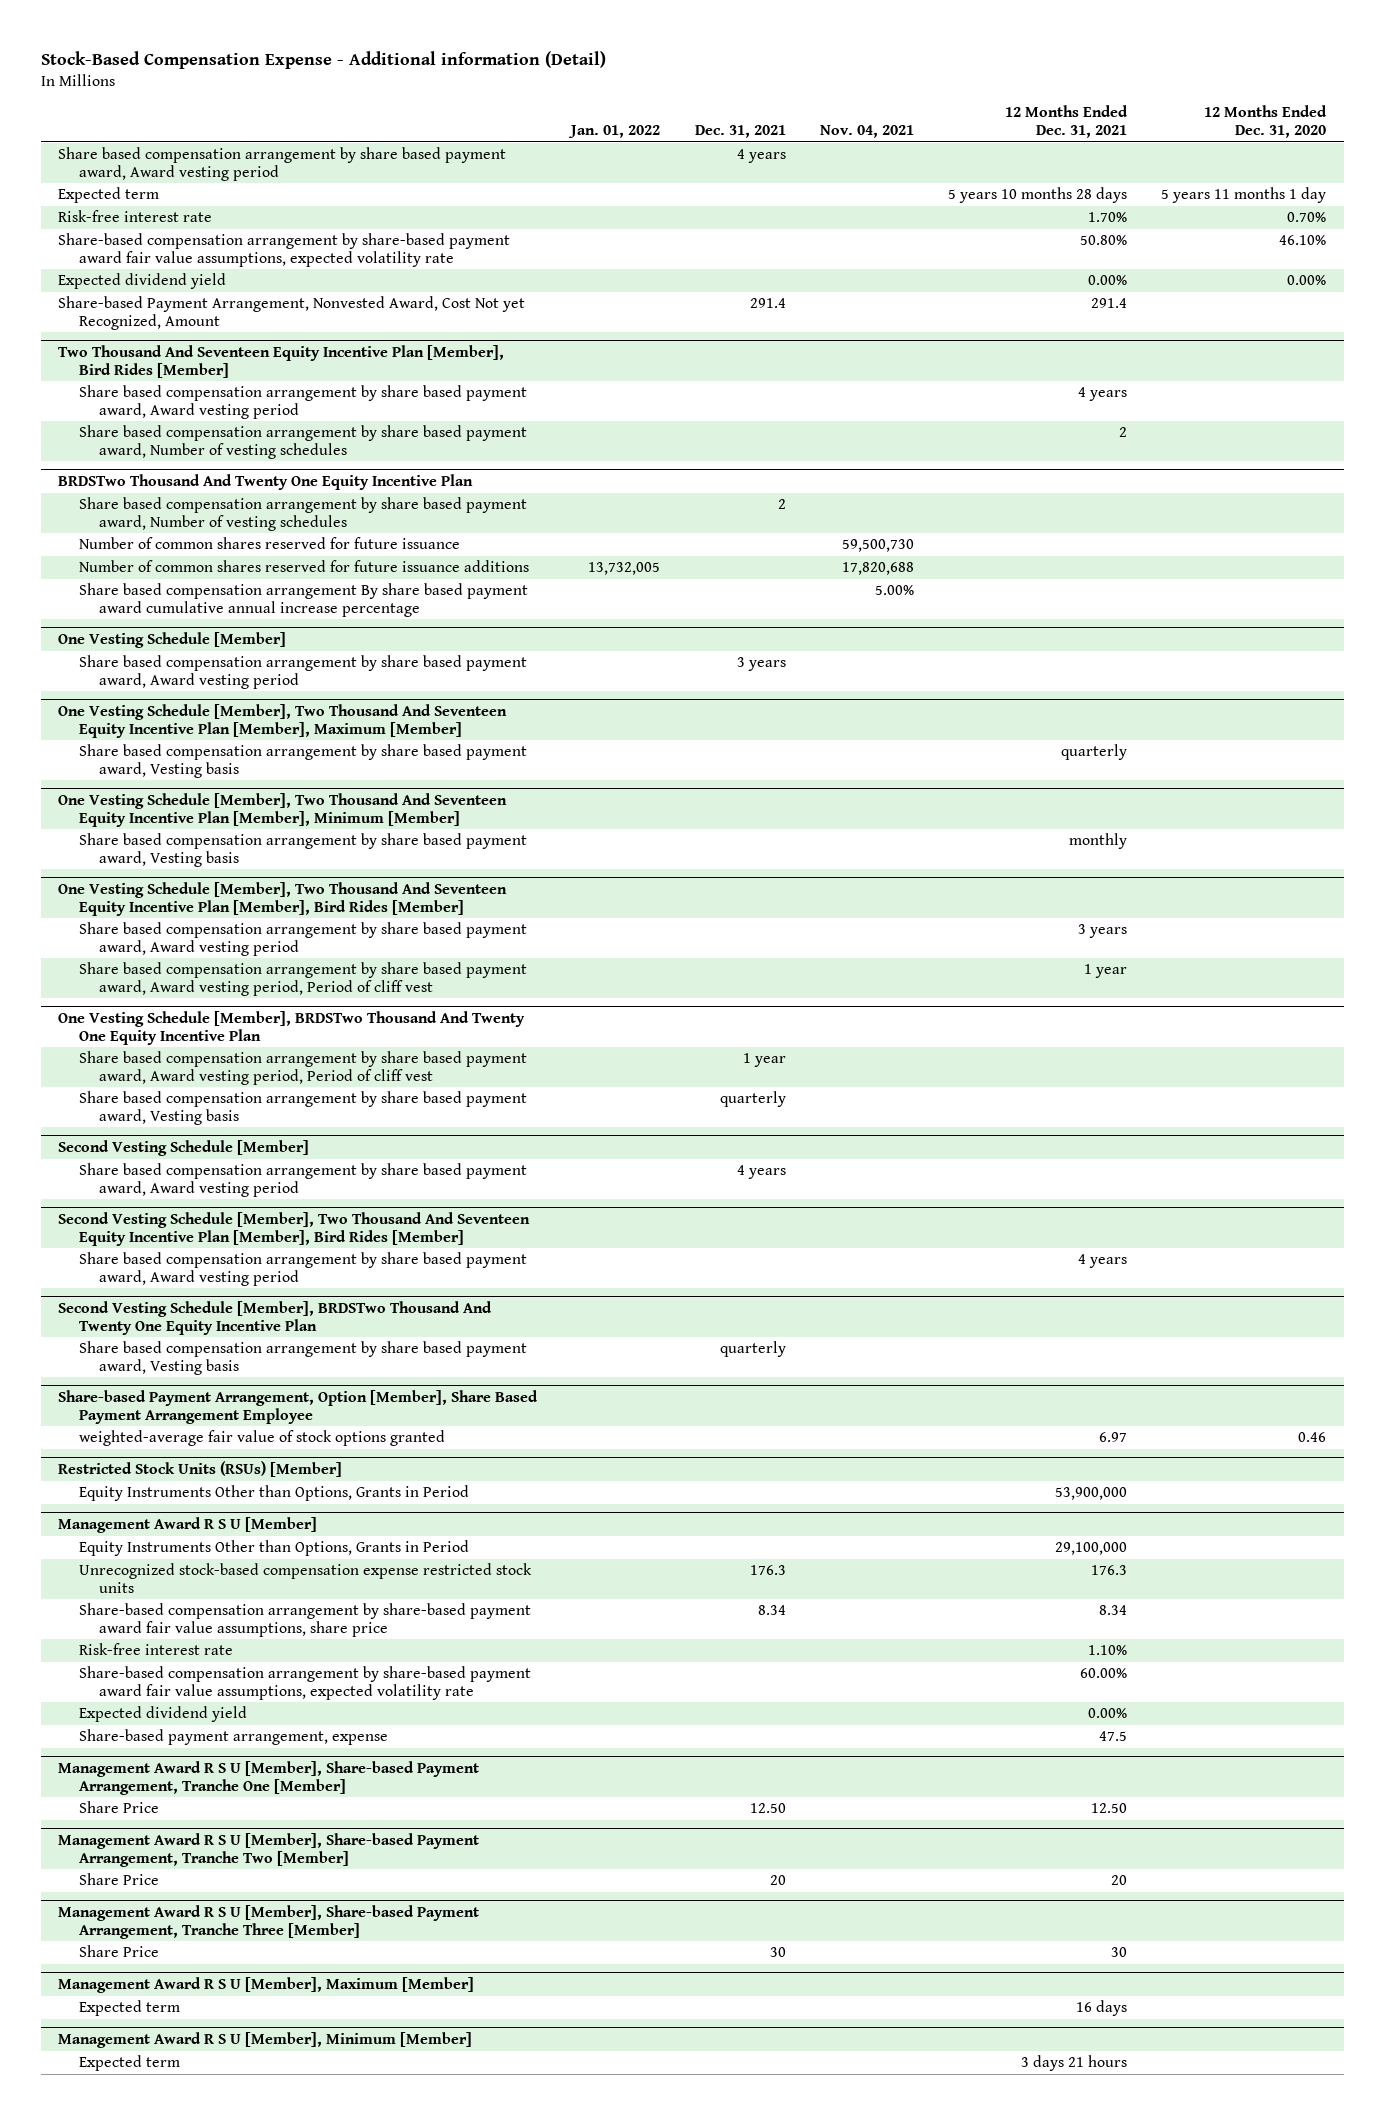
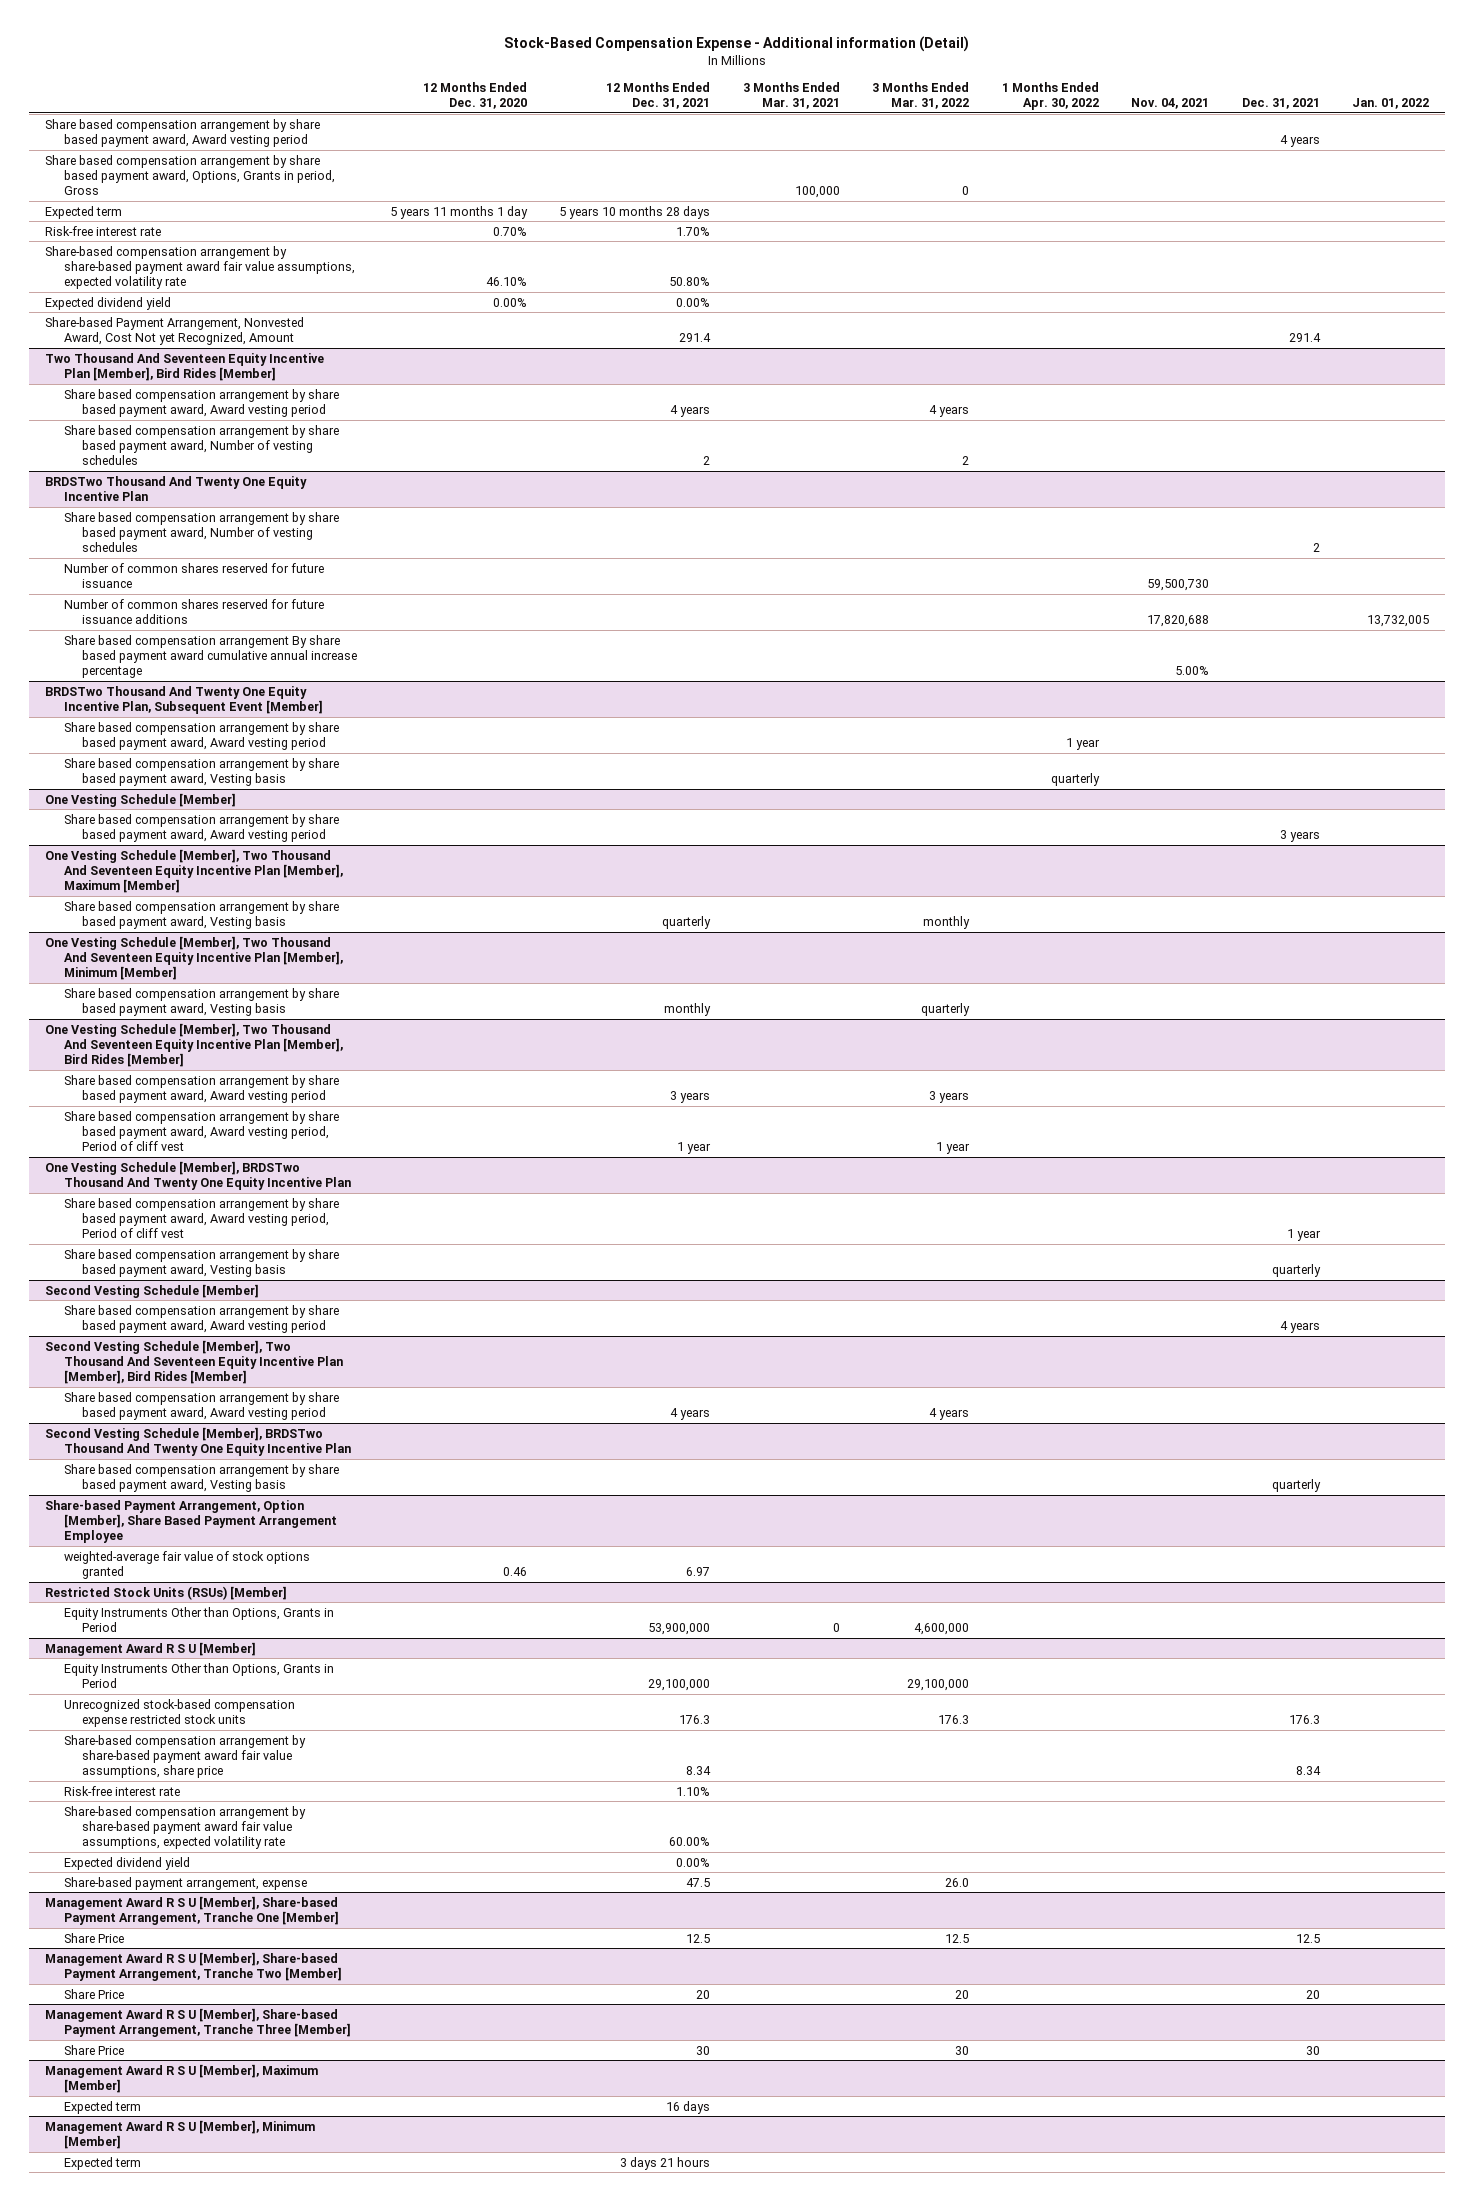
none -> [742,81,840,109] 3 Months Ended Mar. 31, 2021
none -> [872,81,970,109] 3 Months Ended Mar. 31, 2022
none -> [1001,81,1099,110] 1 Months Ended Apr. 30, 2022
none -> [45,154,335,195] Share based compensation arrangement by share based payment award, Options, Grants in period, Gross
none -> [45,685,323,714] BRDSTwo Thousand And Twenty One Equity Incentive Plan, Subsequent Event [Member]
none -> [63,721,339,750] Share based compensation arrangement by share based payment award, Award vesting period
none -> [63,757,339,786] Share based compensation arrangement by share based payment award, Vesting basis
[749,1803,786,1814] 12.50 -> [1295,1933,1320,1943] 12.5
[1091,1803,1128,1814] 12.50 -> [686,1933,711,1943] 12.5

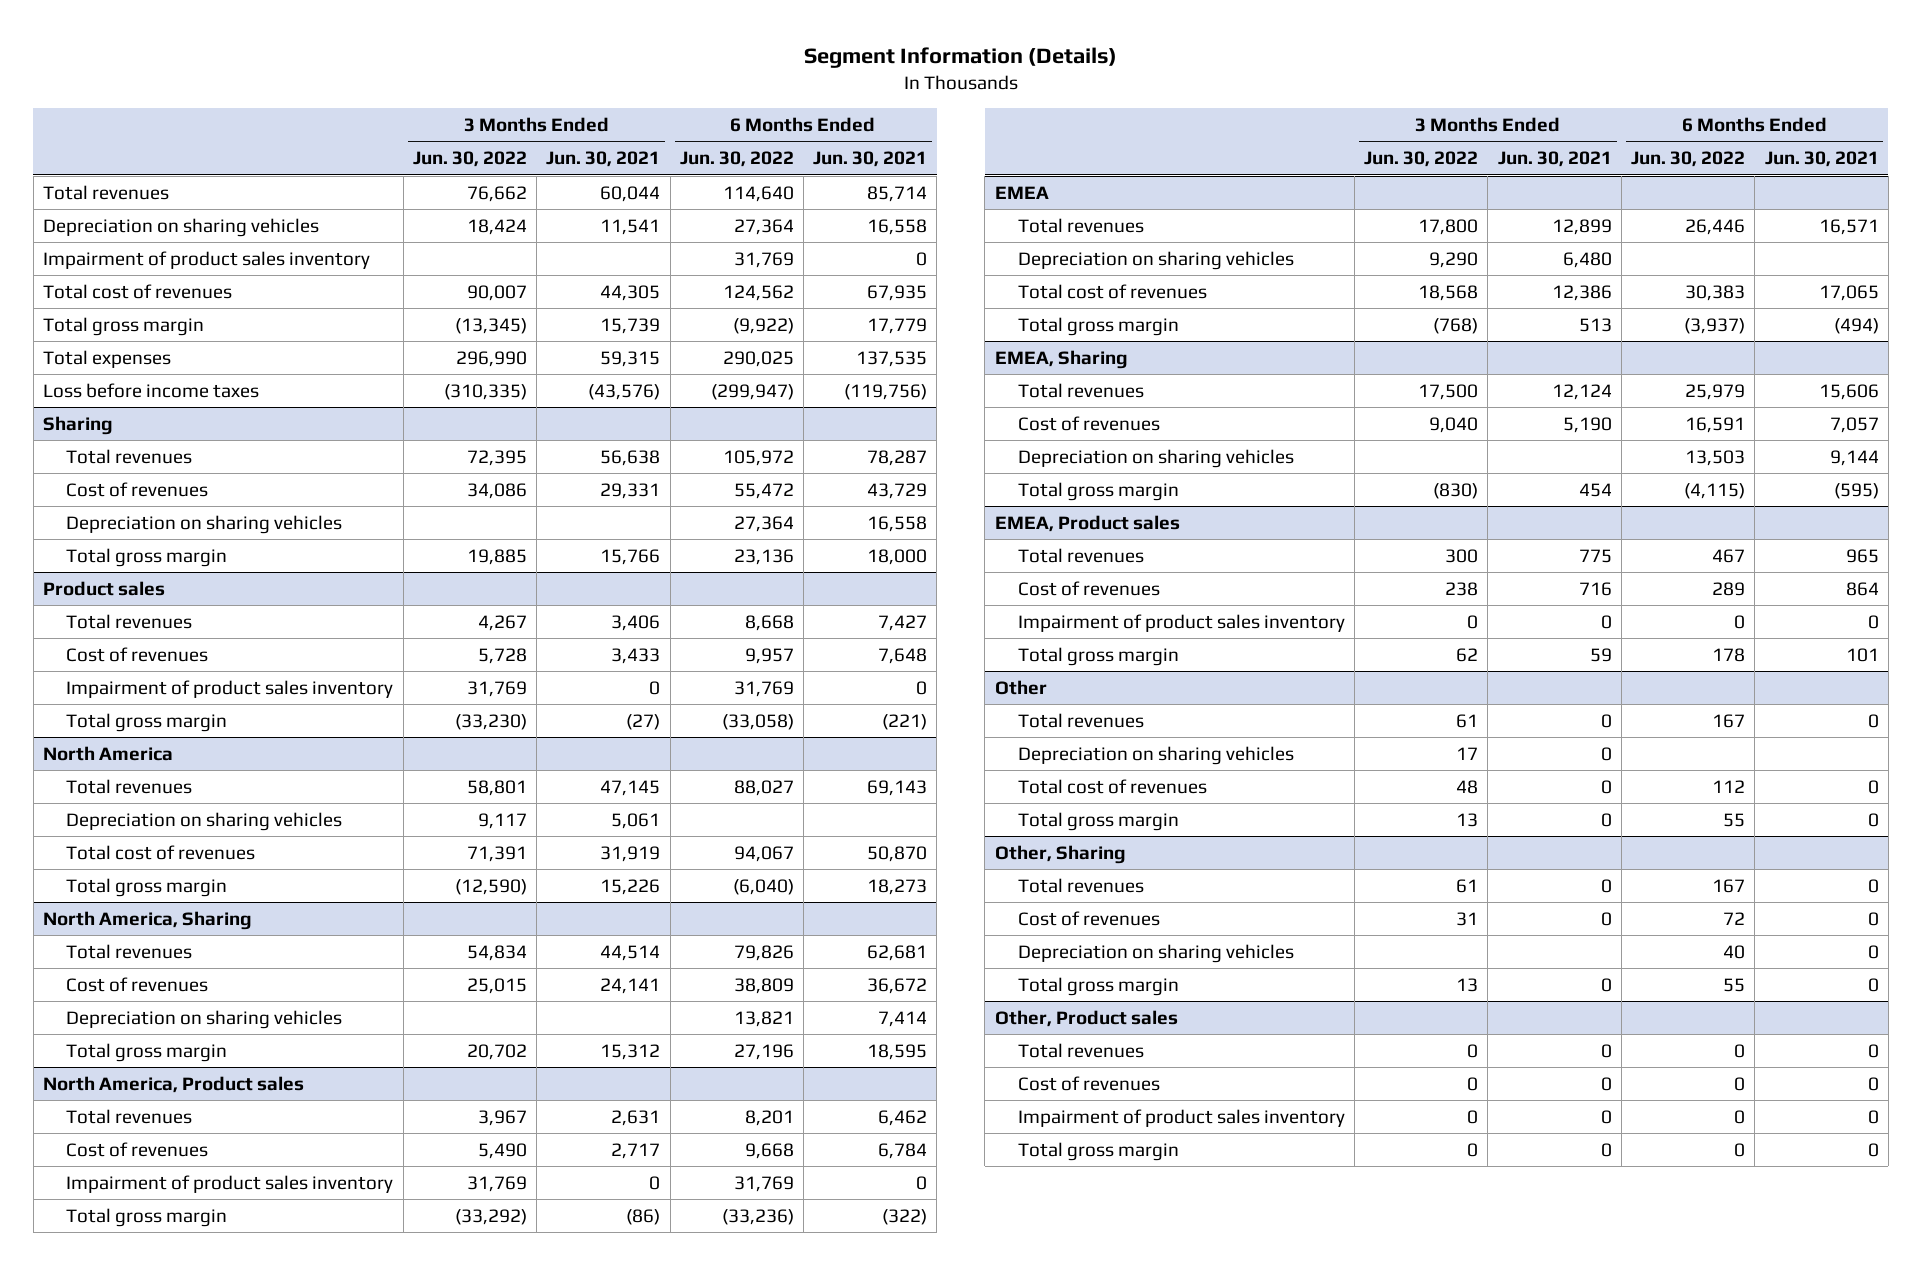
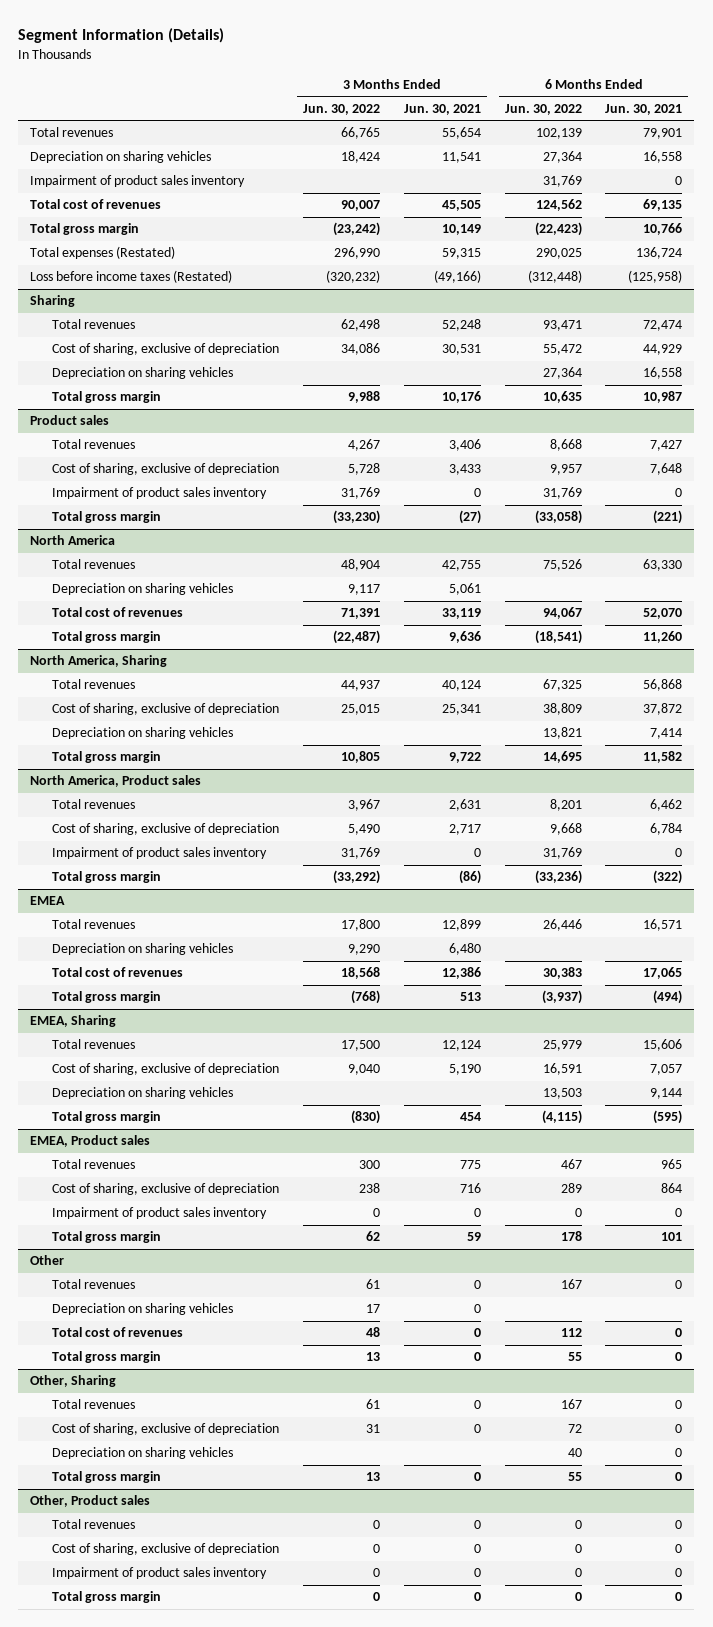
[466,185,527,202] 76,662 -> [341,127,381,140] 66,765
[600,185,661,202] 60,044 -> [441,127,481,140] 55,654
[722,185,794,202] 114,640 -> [535,128,582,140] 102,139
[867,185,928,202] 85,714 -> [643,128,683,140] 79,901
[600,284,661,301] 44,305 -> [441,200,481,212] 45,505
[867,284,928,301] 67,935 -> [643,199,683,212] 69,135
[454,317,527,334] (13,345) -> [333,222,381,237] (23,242)
[600,317,661,334] 15,739 -> [441,224,481,236] 10,149
[732,317,794,334] (9,922) -> [534,222,582,237] (22,423)
[867,317,928,334] 17,779 -> [643,223,683,236] 10,766
[43,349,172,368] Total expenses -> [30,246,176,260] Total expenses (Restated)
[856,350,928,367] 137,535 -> [636,247,683,260] 136,724
[43,382,260,398] Loss before income taxes -> [30,270,233,284] Loss before income taxes (Restated)
[443,383,527,400] (310,335) -> [326,270,381,284] (320,232)
[588,383,661,400] (43,576) -> [433,270,481,284] (49,166)
[710,383,794,400] (299,947) -> [527,270,582,284] (312,448)
[844,383,928,400] (119,756) -> [628,270,683,284] (125,958)
[466,449,527,466] 72,395 -> [341,319,381,332] 62,498
[600,449,661,466] 56,638 -> [441,319,481,332] 52,248
[722,449,794,466] 105,972 -> [542,320,582,332] 93,471
[867,449,928,466] 78,287 -> [643,320,683,332] 72,474
[66,481,209,497] Cost of revenues -> [52,343,280,356] Cost of sharing, exclusive of depreciation
[600,482,661,499] 29,331 -> [441,344,481,356] 30,531
[867,482,928,499] 43,729 -> [643,344,683,356] 44,929
[466,548,527,565] 19,885 -> [348,391,381,404] 9,988
[600,548,661,565] 15,766 -> [441,391,481,404] 10,176
[733,548,794,565] 23,136 -> [542,391,582,404] 10,635
[867,548,928,565] 18,000 -> [643,391,683,404] 10,987
[66,646,209,662] Cost of revenues -> [52,463,280,476] Cost of sharing, exclusive of depreciation
[466,779,527,796] 58,801 -> [341,559,381,572] 48,904
[600,779,661,796] 47,145 -> [441,560,481,572] 42,755
[733,779,794,796] 88,027 -> [542,559,582,572] 75,526
[867,779,928,796] 69,143 -> [643,559,683,572] 63,330
[600,845,661,862] 31,919 -> [441,608,481,620] 33,119
[867,845,928,862] 50,870 -> [643,608,683,620] 52,070
[454,878,527,895] (12,590) -> [333,630,381,645] (22,487)
[600,878,661,895] 15,226 -> [448,631,481,644] 9,636
[732,878,794,895] (6,040) -> [534,630,582,645] (18,541)
[867,878,928,895] 18,273 -> [643,631,683,644] 11,260
[466,944,527,961] 54,834 -> [341,680,381,692] 44,937
[600,944,661,961] 44,514 -> [441,680,481,692] 40,124
[733,944,794,961] 79,826 -> [542,679,582,692] 67,325
[867,944,928,961] 62,681 -> [643,679,683,692] 56,868
[66,976,209,992] Cost of revenues -> [52,703,280,716] Cost of sharing, exclusive of depreciation
[600,977,661,994] 24,141 -> [441,704,481,716] 25,341
[867,977,928,994] 36,672 -> [643,703,683,716] 37,872
[466,1043,527,1060] 20,702 -> [341,751,381,764] 10,805
[600,1043,661,1060] 15,312 -> [448,752,481,764] 9,722
[733,1043,794,1060] 27,196 -> [542,751,582,764] 14,695
[867,1043,928,1060] 18,595 -> [643,751,683,764] 11,582
[66,1141,209,1157] Cost of revenues -> [52,823,280,836] Cost of sharing, exclusive of depreciation
[1017,415,1160,431] Cost of revenues -> [52,1063,280,1076] Cost of sharing, exclusive of depreciation
[1017,580,1160,596] Cost of revenues -> [52,1183,280,1196] Cost of sharing, exclusive of depreciation
[1017,910,1160,926] Cost of revenues -> [52,1423,280,1436] Cost of sharing, exclusive of depreciation
[1017,1075,1160,1091] Cost of revenues -> [52,1543,280,1556] Cost of sharing, exclusive of depreciation

